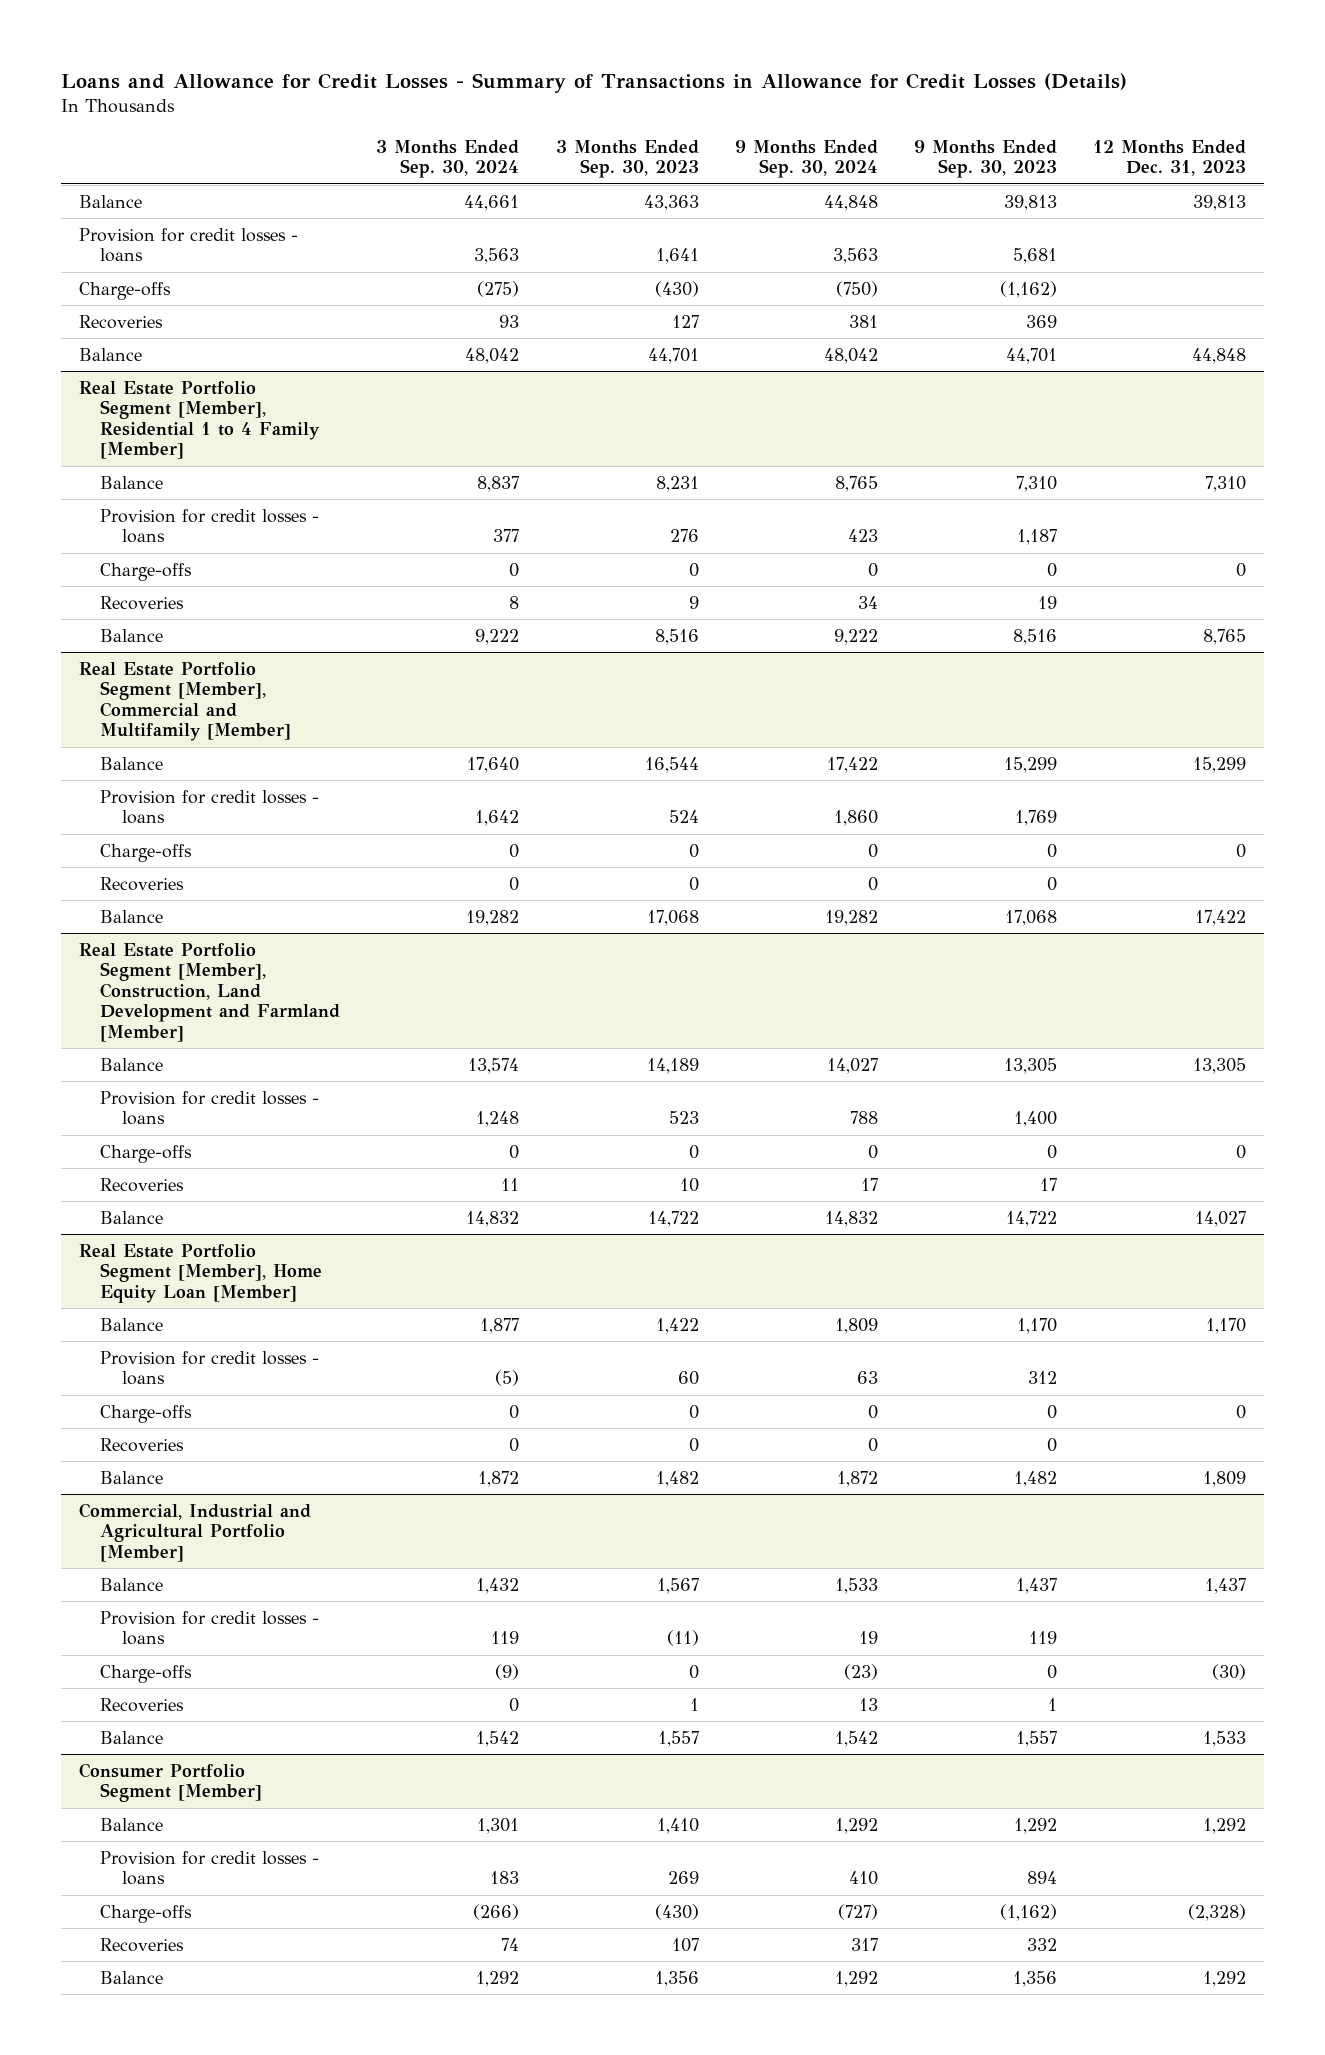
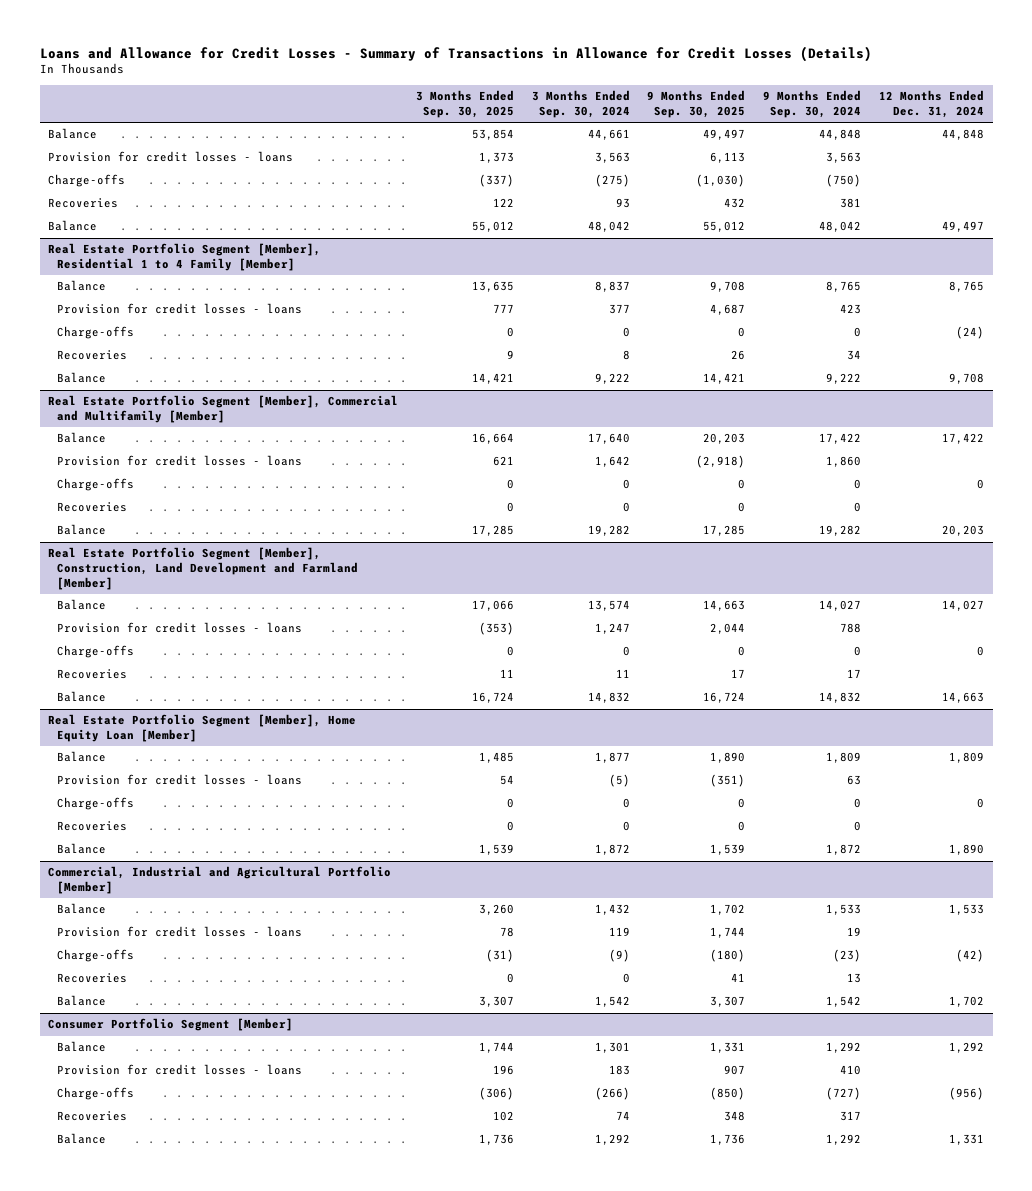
[555,139,699,179] 3 Months Ended Sep. 30, 2023 -> none
[914,139,1058,179] 9 Months Ended Sep. 30, 2023 -> none
[1093,139,1247,177] 12 Months Ended Dec. 31, 2023 -> none
none -> [416,90,515,118] 3 Months Ended Sep. 30, 2025
none -> [647,90,746,118] 9 Months Ended Sep. 30, 2025
none -> [878,90,984,118] 12 Months Ended Dec. 31, 2024
[476,1111,520,1128] 1,248 -> [594,623,630,635] 1,247

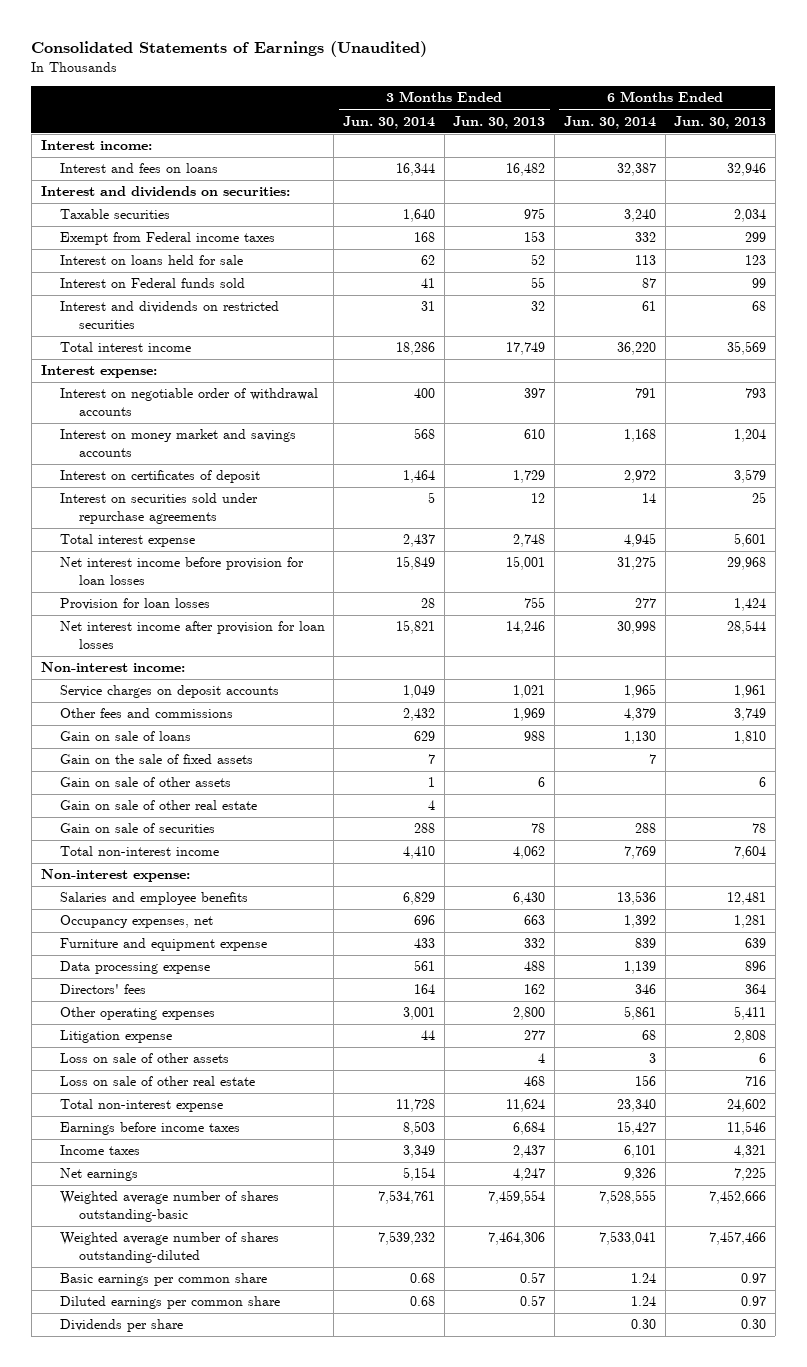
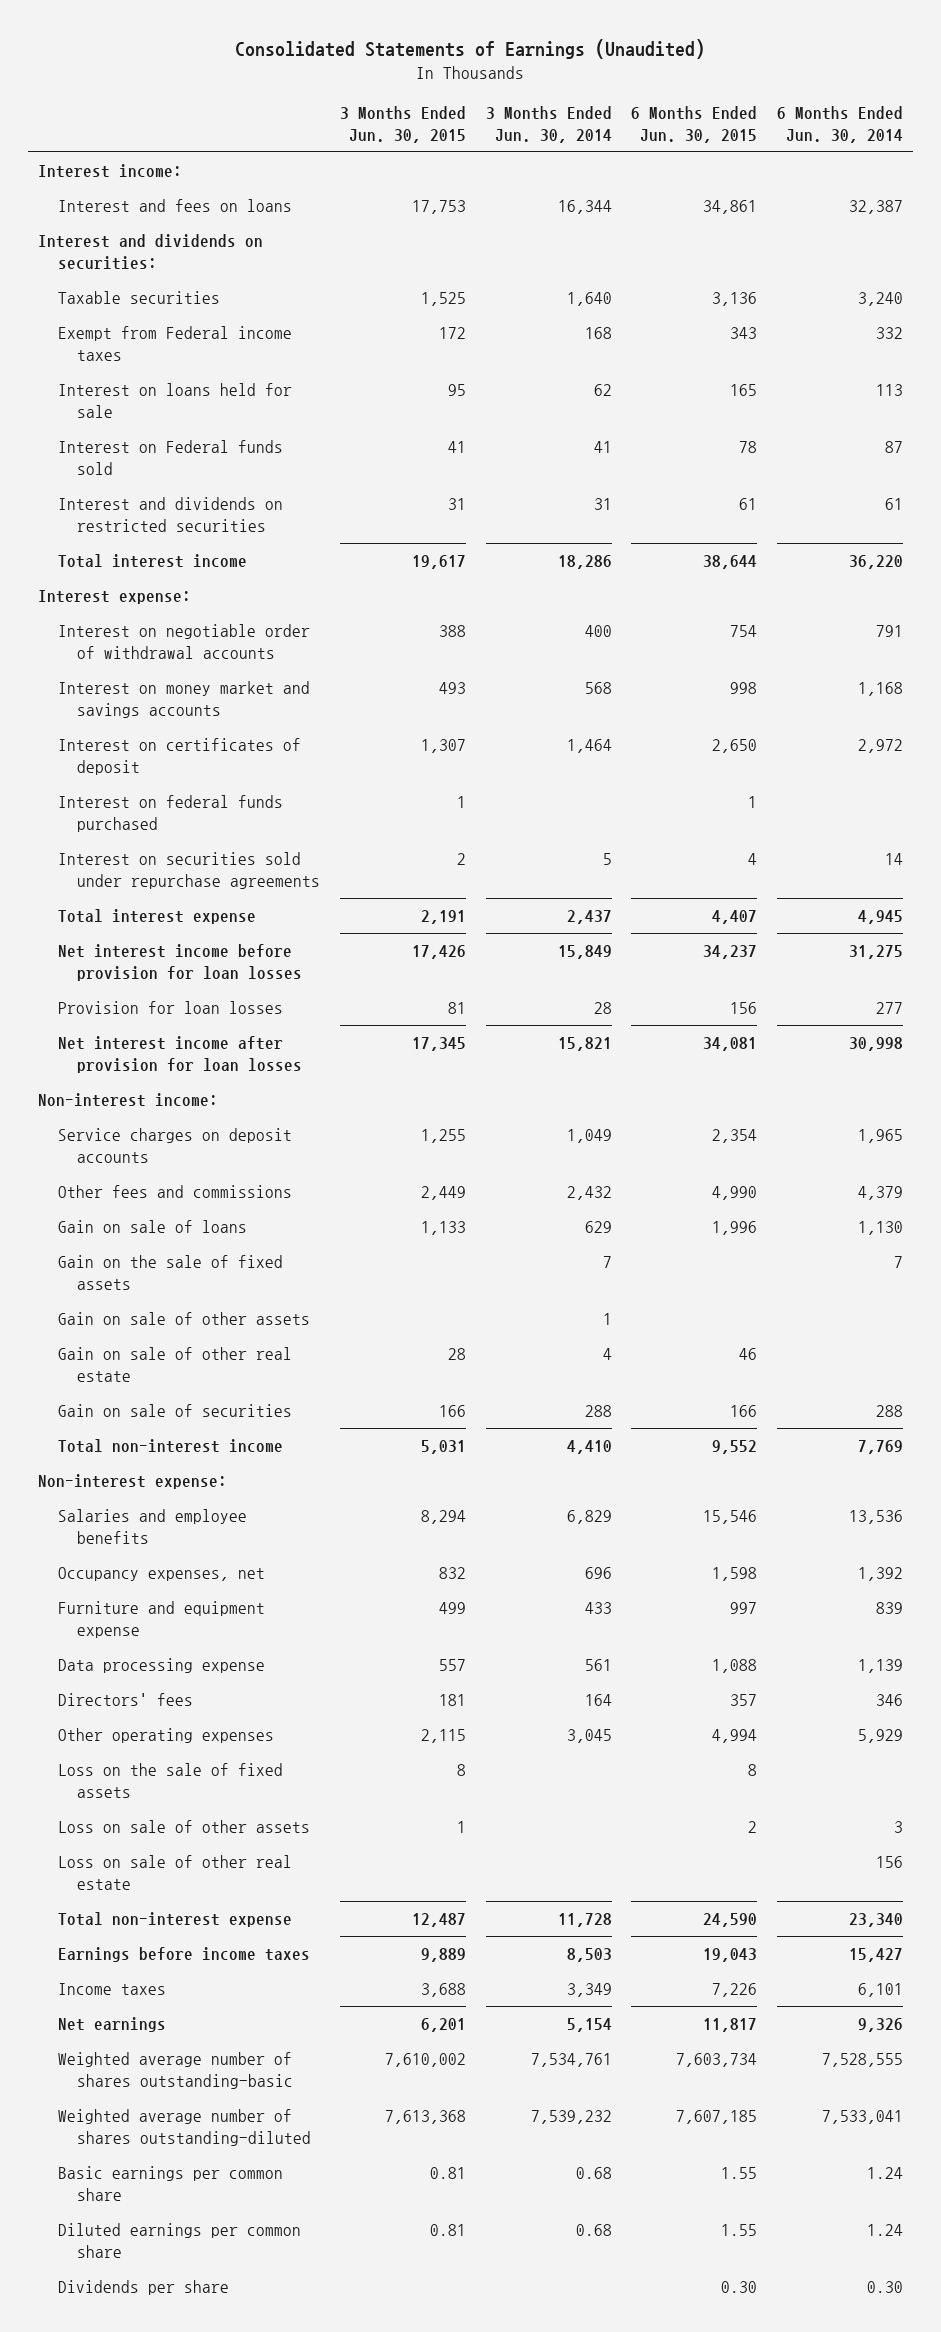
[453,115,546,129] Jun. 30, 2013 -> none
[674,115,767,129] Jun. 30, 2013 -> none
none -> [339,105,466,143] 3 Months Ended Jun. 30, 2015
none -> [631,105,758,143] 6 Months Ended Jun. 30, 2015
none -> [57,794,283,832] Interest on federal funds purchased
[59,1030,172,1044] Litigation expense -> none
[403,1007,436,1021] 3,001 -> [566,1728,612,1743] 3,045
[623,1006,656,1021] 5,861 -> [857,1728,903,1743] 5,929
none -> [57,1762,283,1798] Loss on the sale of fixed assets

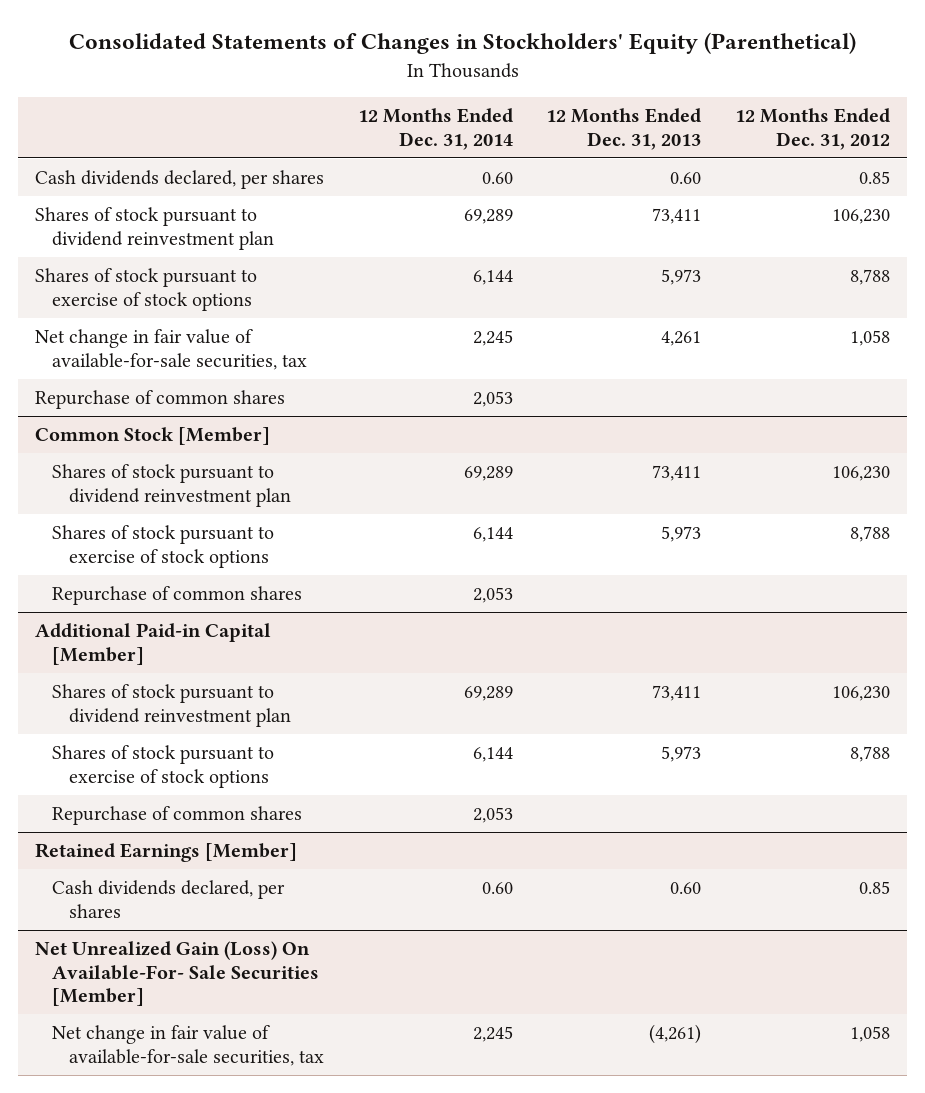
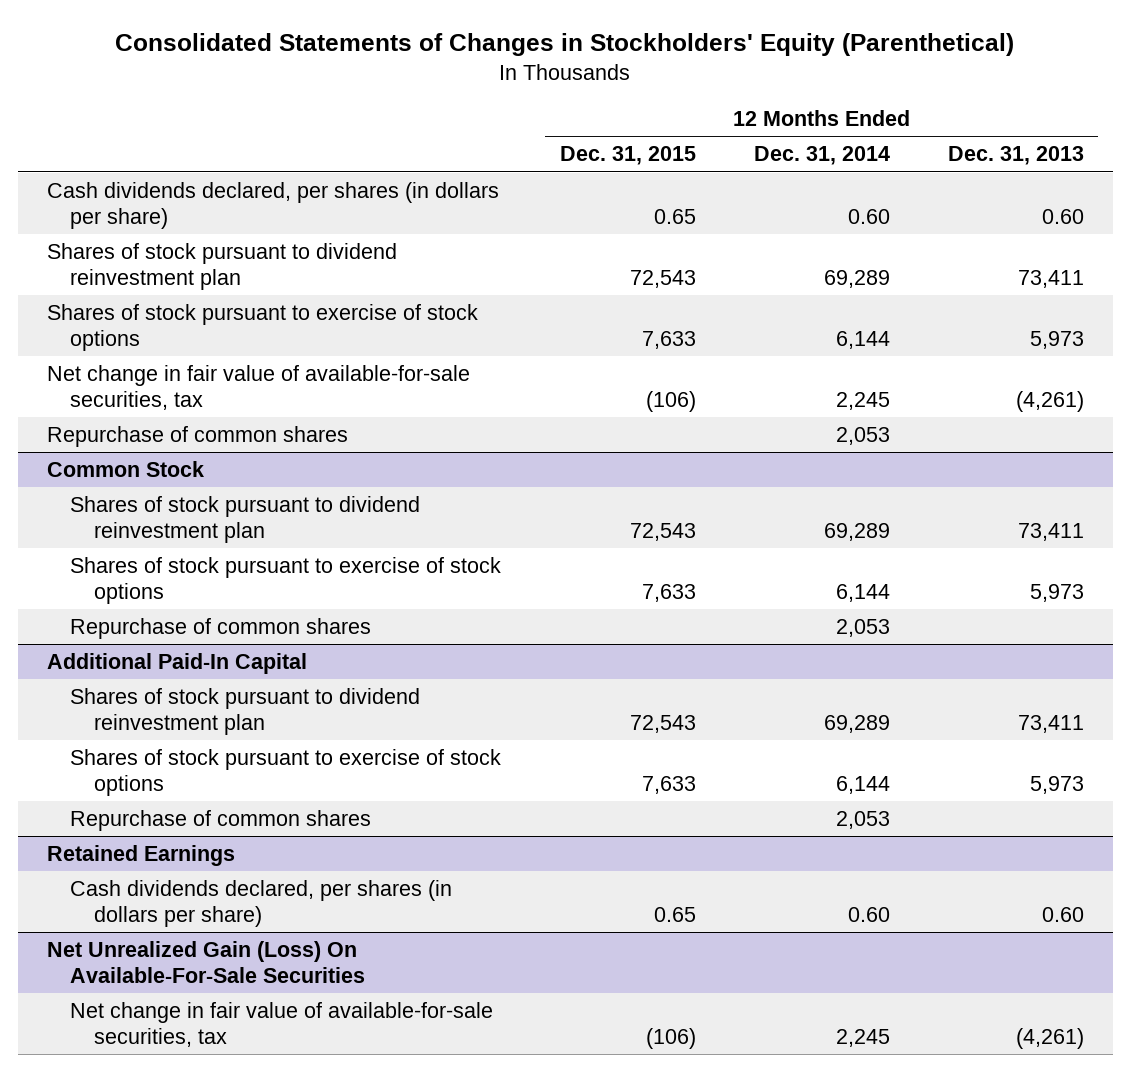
[735,108,891,150] 12 Months Ended Dec. 31, 2012 -> none
none -> [559,146,696,166] Dec. 31, 2015
[34,170,324,190] Cash dividends declared, per shares -> [47,181,500,229] Cash dividends declared, per shares (in dollars per share)
[661,331,702,347] 4,261 -> [1015,390,1084,412] (4,261)
[34,427,270,446] Common Stock [Member] -> [47,460,205,477] Common Stock
[34,623,271,665] Additional Paid-in Capital [Member] -> [47,652,308,674] Additional Paid-In Capital
[34,843,297,863] Retained Earnings [Member] -> [47,844,236,866] Retained Earnings
[51,880,285,918] Cash dividends declared, per shares -> [70,879,453,927] Cash dividends declared, per shares (in dollars per share)
[34,941,319,1007] Net Unrealized Gain (Loss) On Available-For- Sale Securities [Member] -> [47,940,366,983] Net Unrealized Gain (Loss) On Available-For-Sale Securities

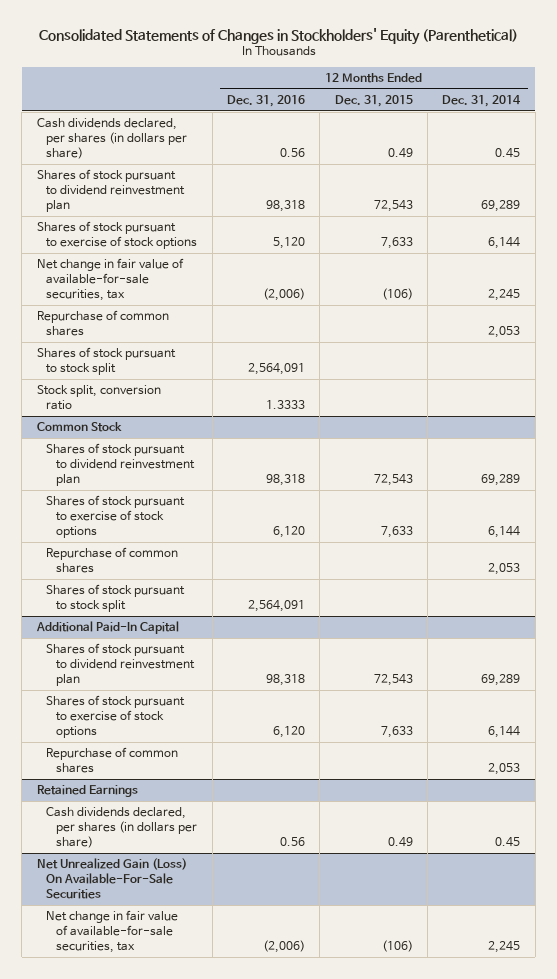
[947,146,1084,166] Dec. 31, 2013 -> none
none -> [226,95,305,108] Dec. 31, 2016
[653,208,696,224] 0.65 -> [387,147,413,158] 0.49
[847,208,890,224] 0.60 -> [495,147,521,158] 0.45
none -> [36,347,176,376] Shares of stock pursuant to stock split
none -> [36,385,161,411] Stock split, conversion ratio
none -> [46,584,186,613] Shares of stock pursuant to stock split
[653,906,696,922] 0.65 -> [387,836,413,847] 0.49
[847,906,890,922] 0.60 -> [495,836,521,847] 0.45

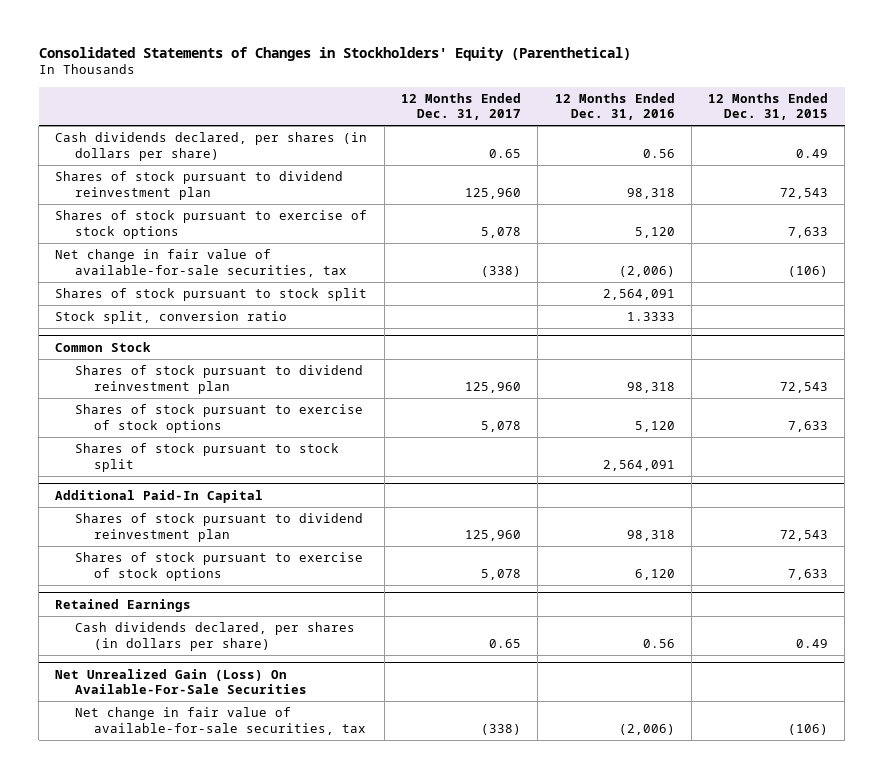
[442,95,522,108] Dec. 31, 2014 -> none
none -> [400,92,521,121] 12 Months Ended Dec. 31, 2017
[36,310,169,337] Repurchase of common shares -> none
[46,547,179,574] Repurchase of common shares -> none
[272,525,305,538] 6,120 -> [634,420,675,432] 5,120
[46,747,179,774] Repurchase of common shares -> none

